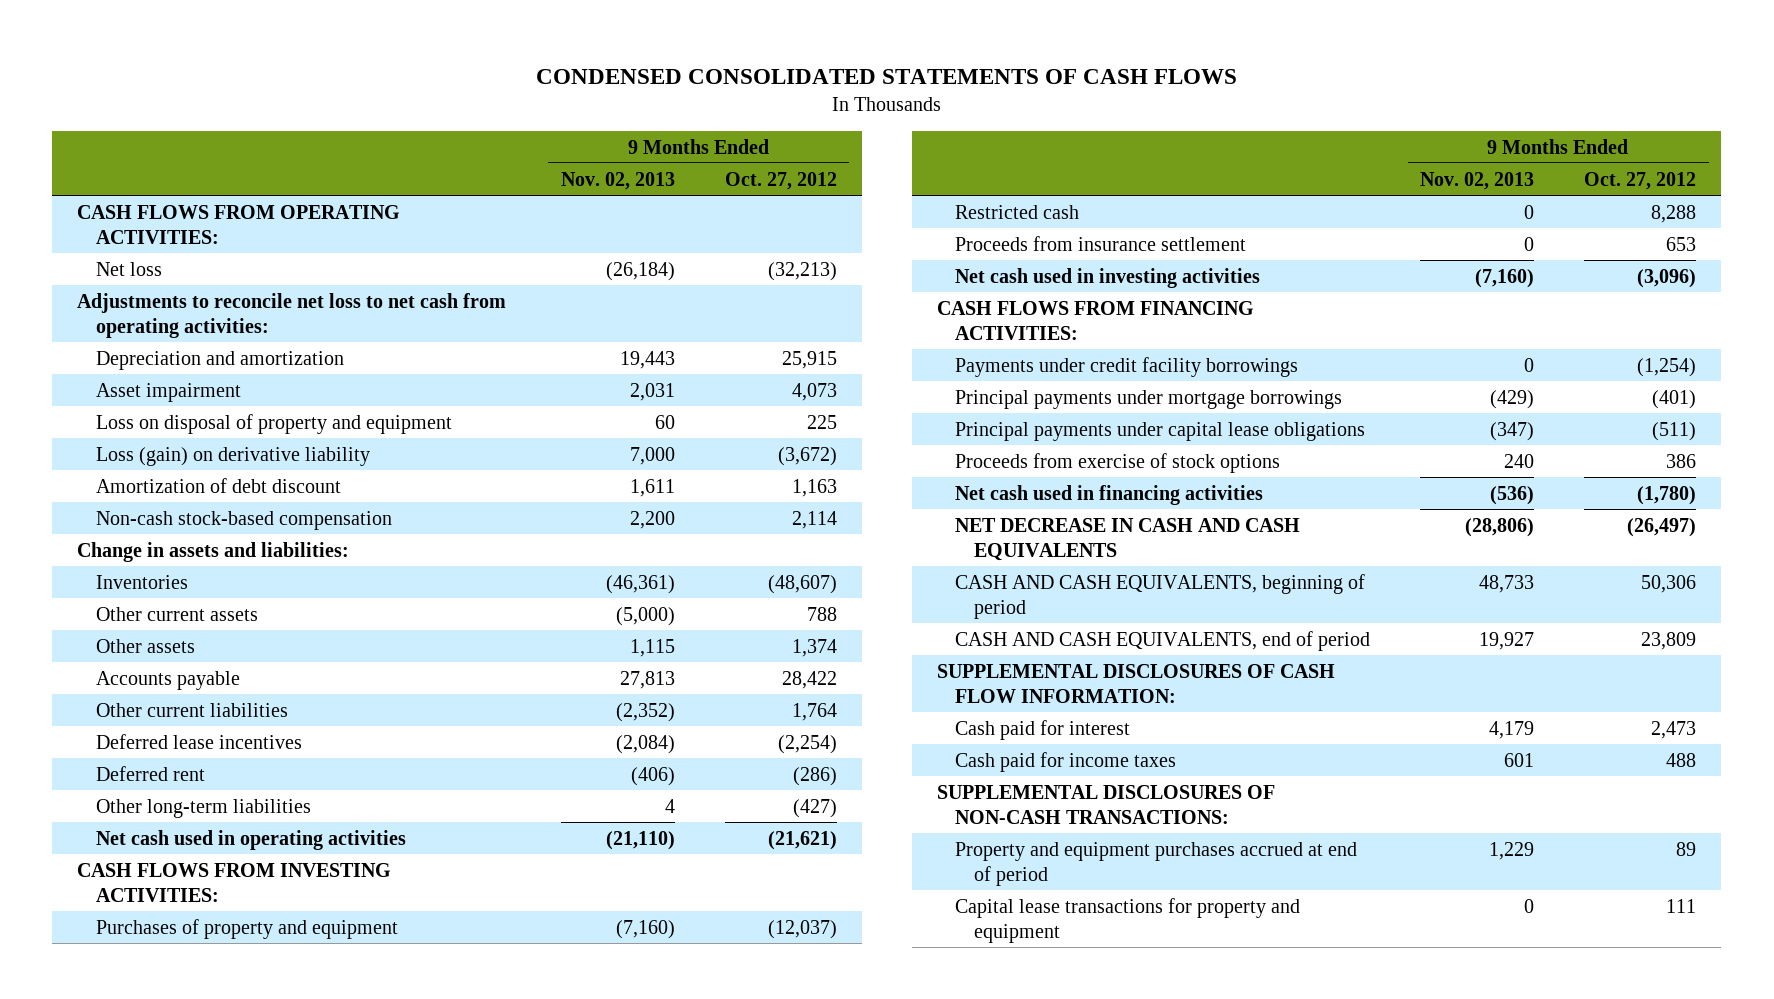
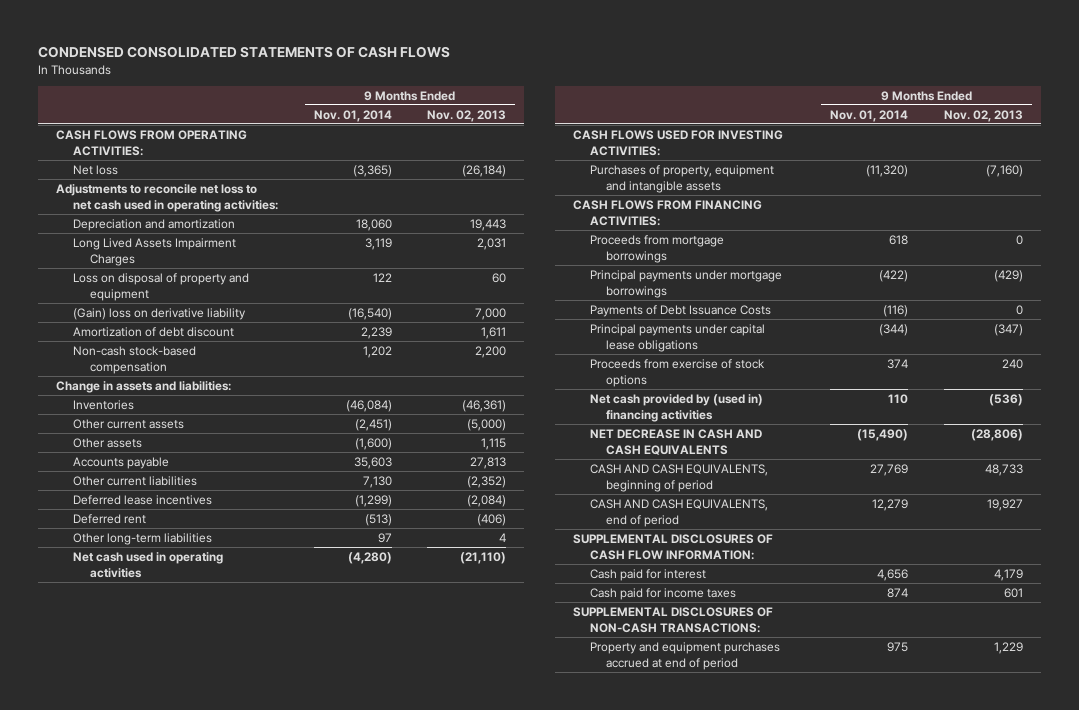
[724,171,837,190] Oct. 27, 2012 -> none
none -> [313,109,392,122] Nov. 01, 2014
[77,292,507,338] Adjustments to reconcile net loss to net cash from operating activities: -> [55,183,278,212] Adjustments to reconcile net loss to net cash used in operating activities:
[95,382,241,402] Asset impairment -> [72,237,236,266] Long Lived Assets Impairment Charges
[95,446,370,466] Loss (gain) on derivative liability -> [72,307,246,320] (Gain) loss on derivative liability
[955,204,1080,219] Restricted cash -> none
[955,235,1247,251] Proceeds from insurance settlement -> none
[955,267,1261,288] Net cash used in investing activities -> none
[77,862,392,902] CASH FLOWS FROM INVESTING ACTIVITIES: -> [572,129,783,156] CASH FLOWS USED FOR INVESTING ACTIVITIES:
[95,918,398,939] Purchases of property and equipment -> [589,164,774,193] Purchases of property, equipment and intangible assets
[955,356,1299,377] Payments under credit facility borrowings -> none
none -> [589,234,724,263] Proceeds from mortgage borrowings
none -> [589,304,771,317] Payments of Debt Issuance Costs
[955,484,1264,505] Net cash used in financing activities -> [589,393,763,422] Net cash provided by (used in) financing activities
[955,897,1301,943] Capital lease transactions for property and equipment -> none

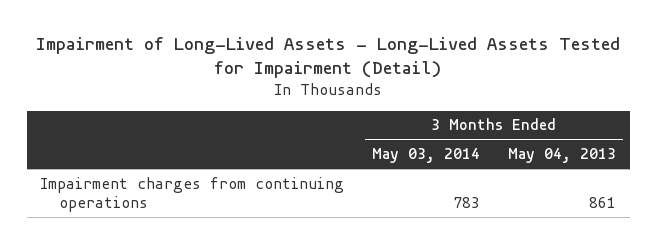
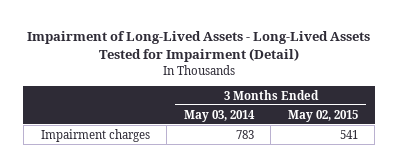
[507,148,616,164] May 04, 2013 -> none
none -> [287,109,358,122] May 02, 2015
[40,176,345,212] Impairment charges from continuing operations -> [40,128,150,142] Impairment charges

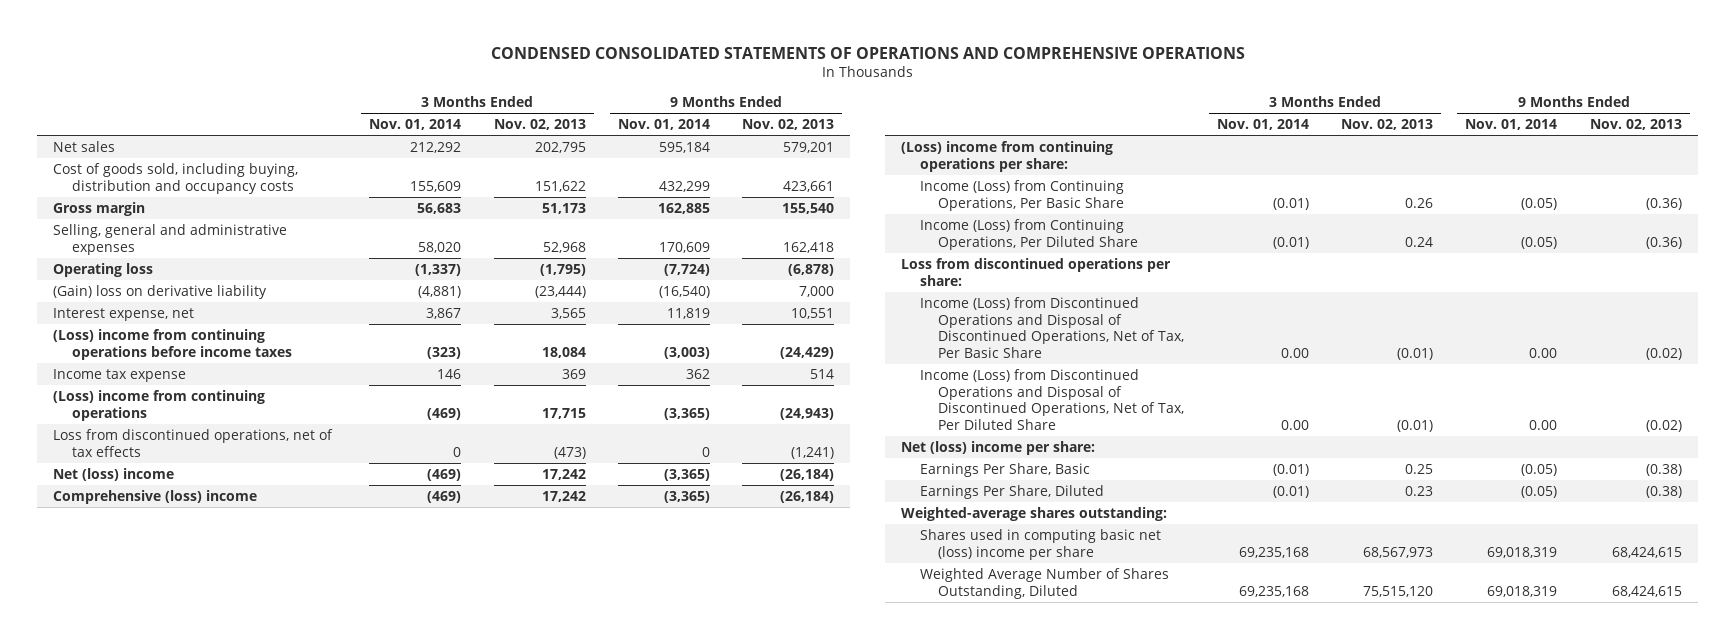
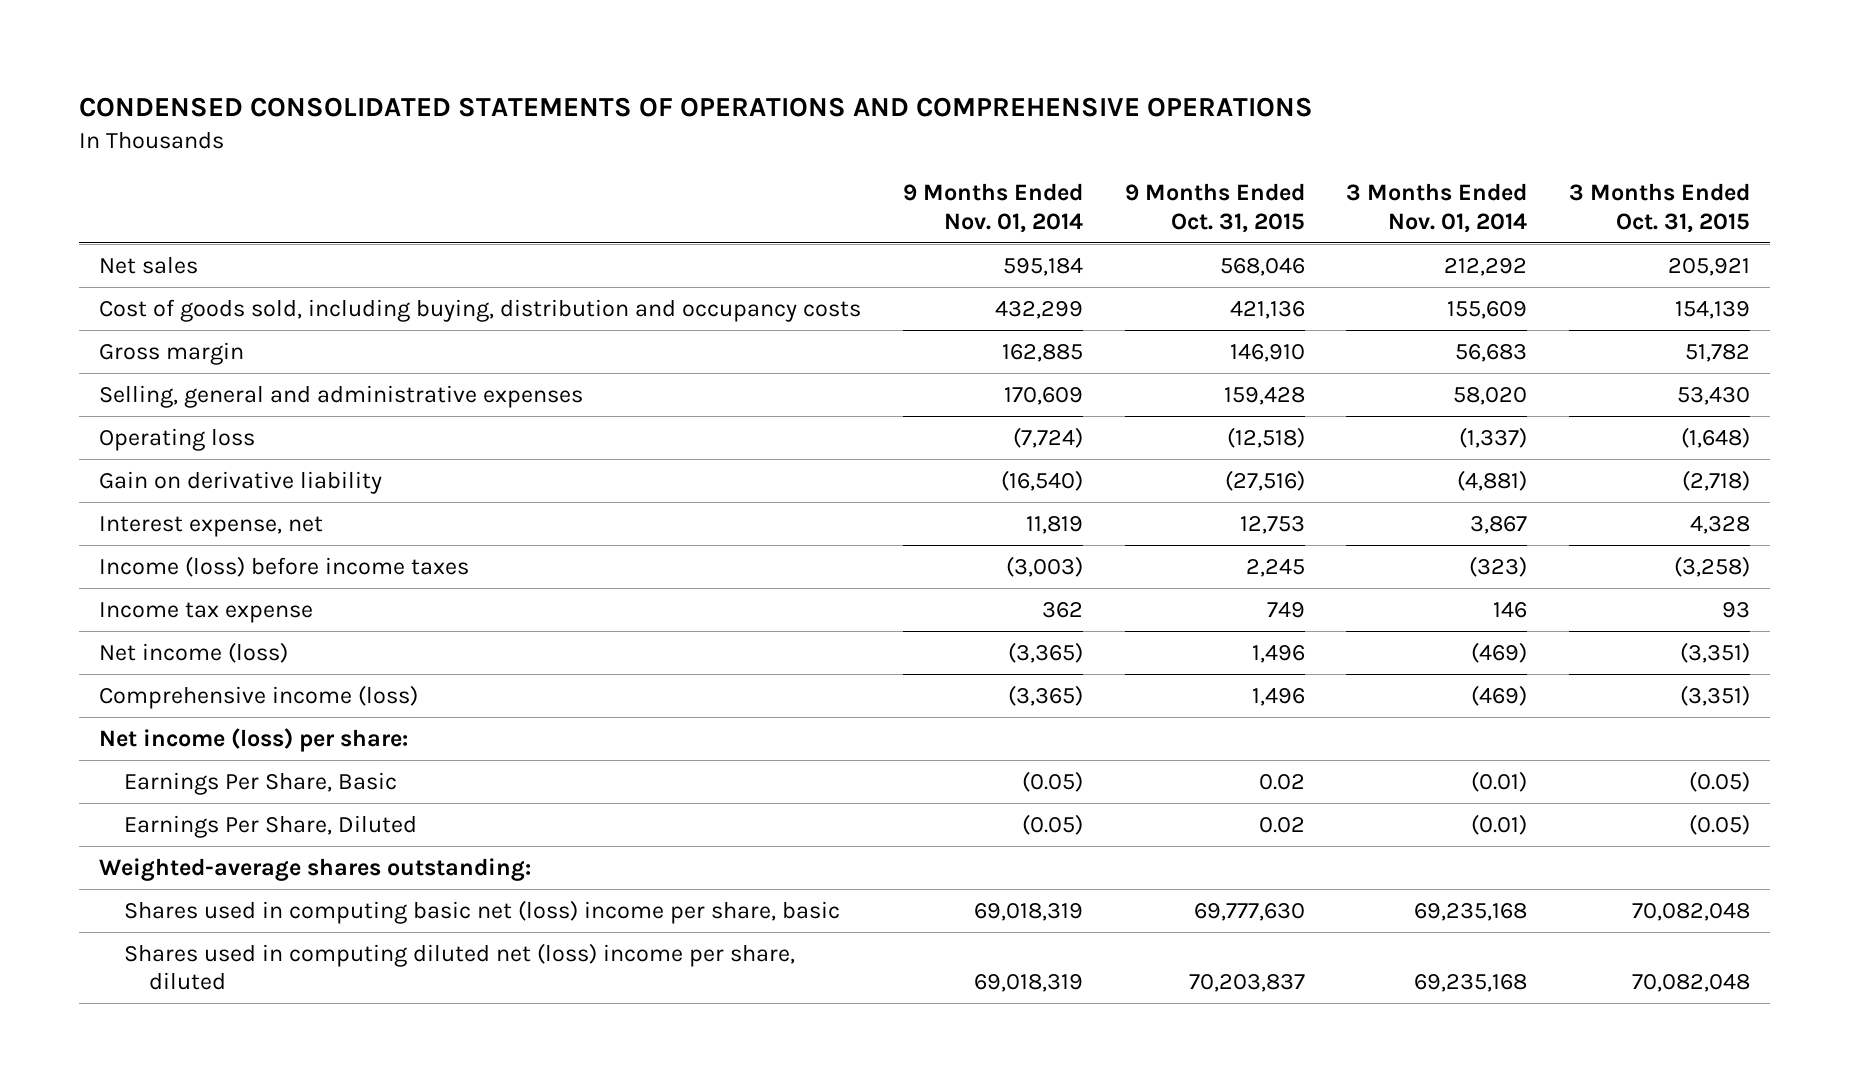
[493,119,586,131] Nov. 02, 2013 -> none
[742,119,835,131] Nov. 02, 2013 -> none
none -> [1124,183,1305,233] 9 Months Ended Oct. 31, 2015
none -> [1568,183,1750,233] 3 Months Ended Oct. 31, 2015
[53,284,268,299] (Gain) loss on derivative liability -> [99,470,383,494] Gain on derivative liability
[53,328,293,360] (Loss) income from continuing operations before income taxes -> [99,555,470,577] Income (loss) before income taxes
[53,389,266,421] (Loss) income from continuing operations -> none
[53,428,334,457] Loss from discontinued operations, net of tax effects -> none
[901,140,1114,172] (Loss) income from continuing operations per share: -> none
[919,179,1125,211] Income (Loss) from Continuing Operations, Per Basic Share -> none
[919,218,1139,250] Income (Loss) from Continuing Operations, Per Diluted Share -> none
[901,257,1172,286] Loss from discontinued operations per share: -> none
[919,296,1185,358] Income (Loss) from Discontinued Operations and Disposal of Discontinued Operations, Net of Tax, Per Basic Share -> none
[919,368,1185,430] Income (Loss) from Discontinued Operations and Disposal of Discontinued Operations, Net of Tax, Per Diluted Share -> none
[53,467,175,481] Net (loss) income -> [99,641,289,663] Net income (loss)
[53,489,258,504] Comprehensive (loss) income -> [99,684,419,709] Comprehensive income (loss)
[901,440,1096,455] Net (loss) income per share: -> [99,727,409,752] Net income (loss) per share:
[919,528,1161,560] Shares used in computing basic net (loss) income per share -> [124,899,841,924] Shares used in computing basic net (loss) income per share, basic
[919,567,1169,599] Weighted Average Number of Shares Outstanding, Diluted -> [124,942,796,991] Shares used in computing diluted net (loss) income per share, diluted

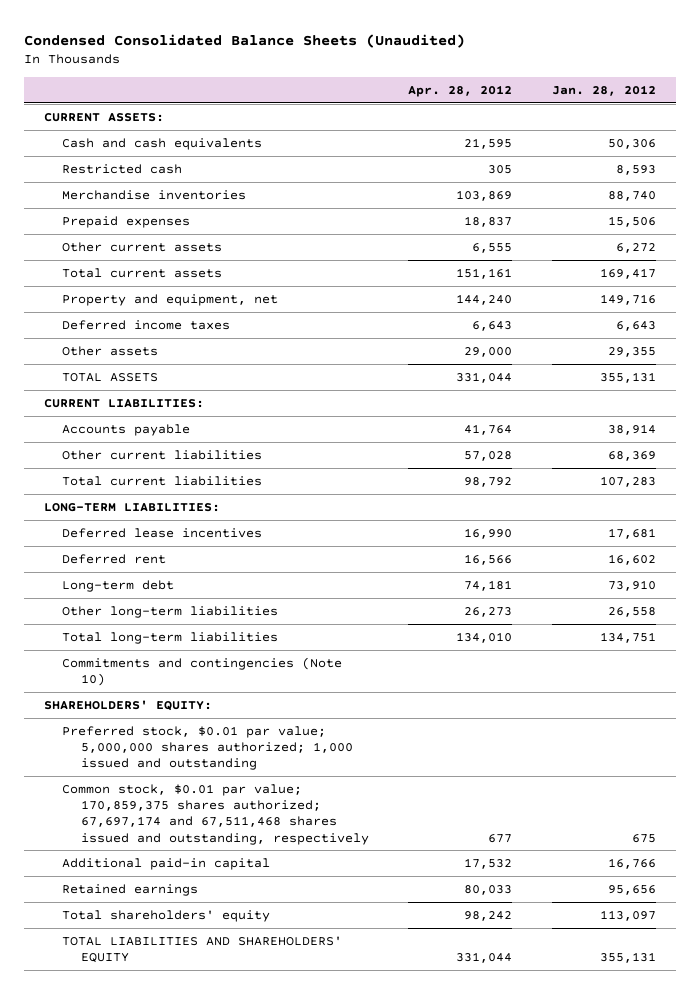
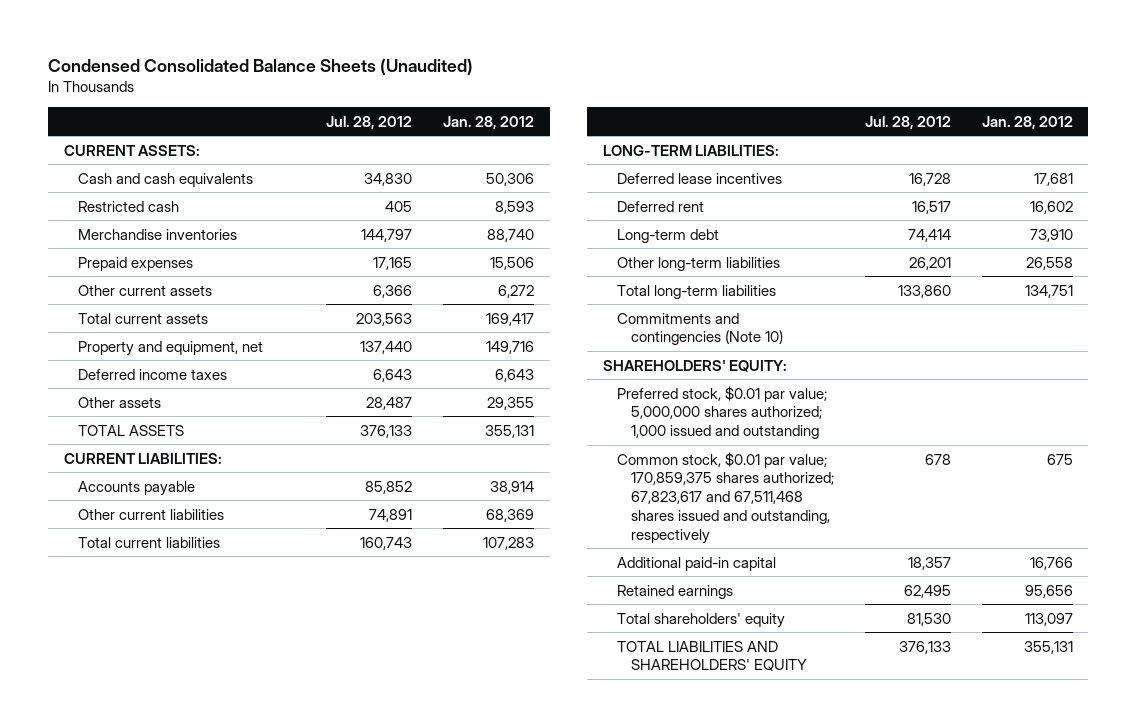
[408,84,513,97] Apr. 28, 2012 -> none
none -> [326,115,413,129] Jul. 28, 2012
[62,783,369,845] Common stock, $0.01 par value; 170,859,375 shares authorized; 67,697,174 and 67,511,468 shares issued and outstanding, respectively -> [617,451,835,544] Common stock, $0.01 par value; 170,859,375 shares authorized; 67,823,617 and 67,511,468 shares issued and outstanding, respectively

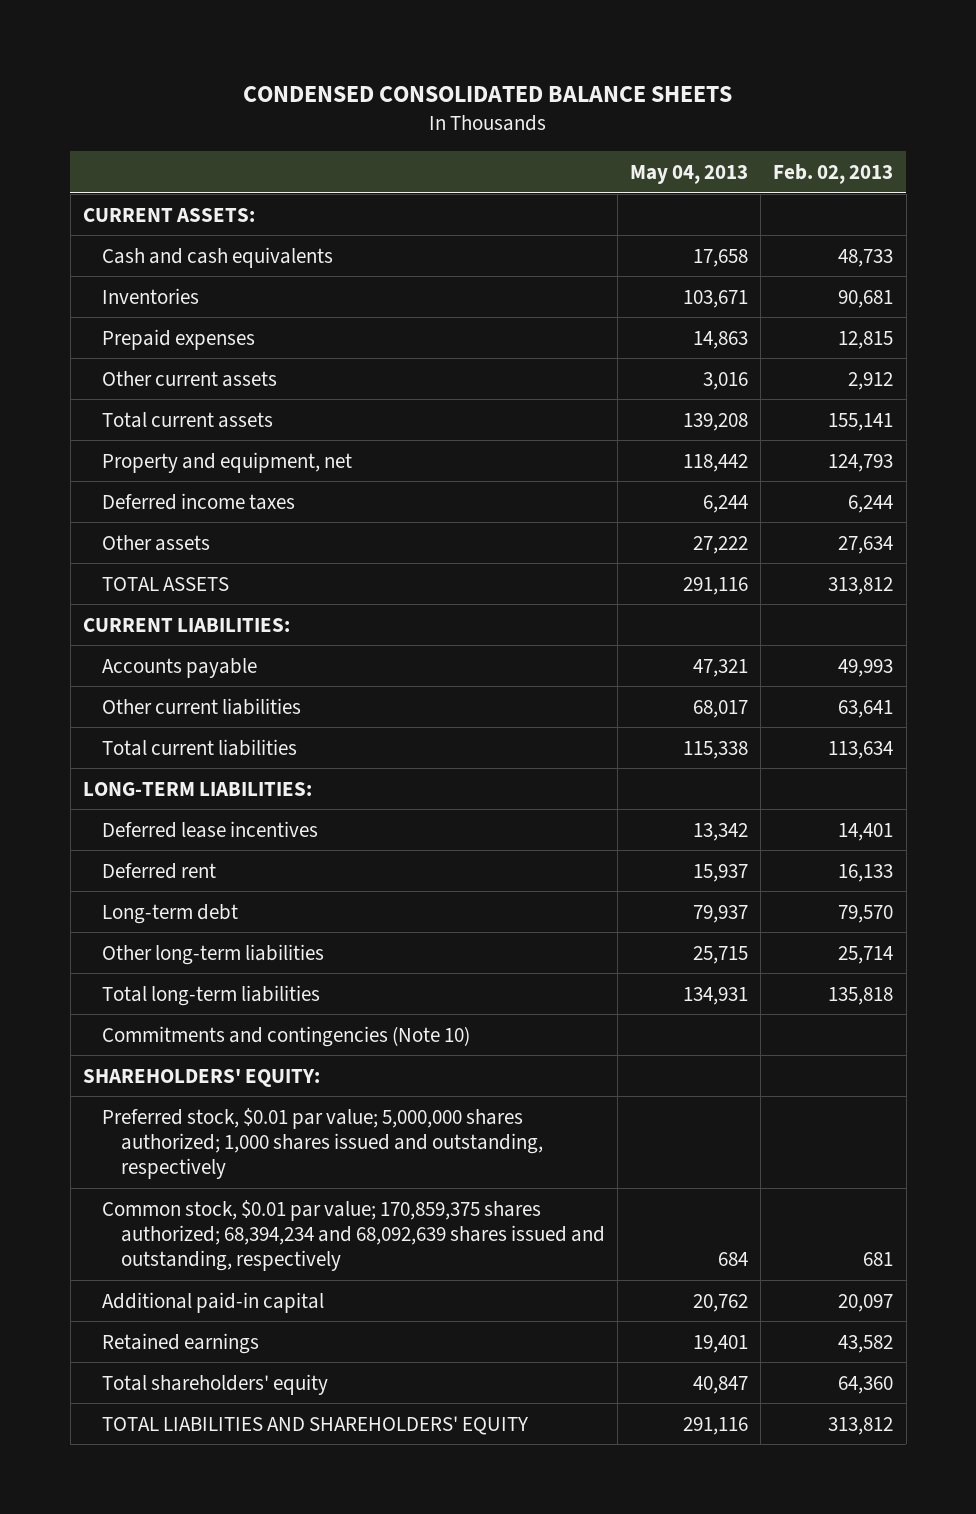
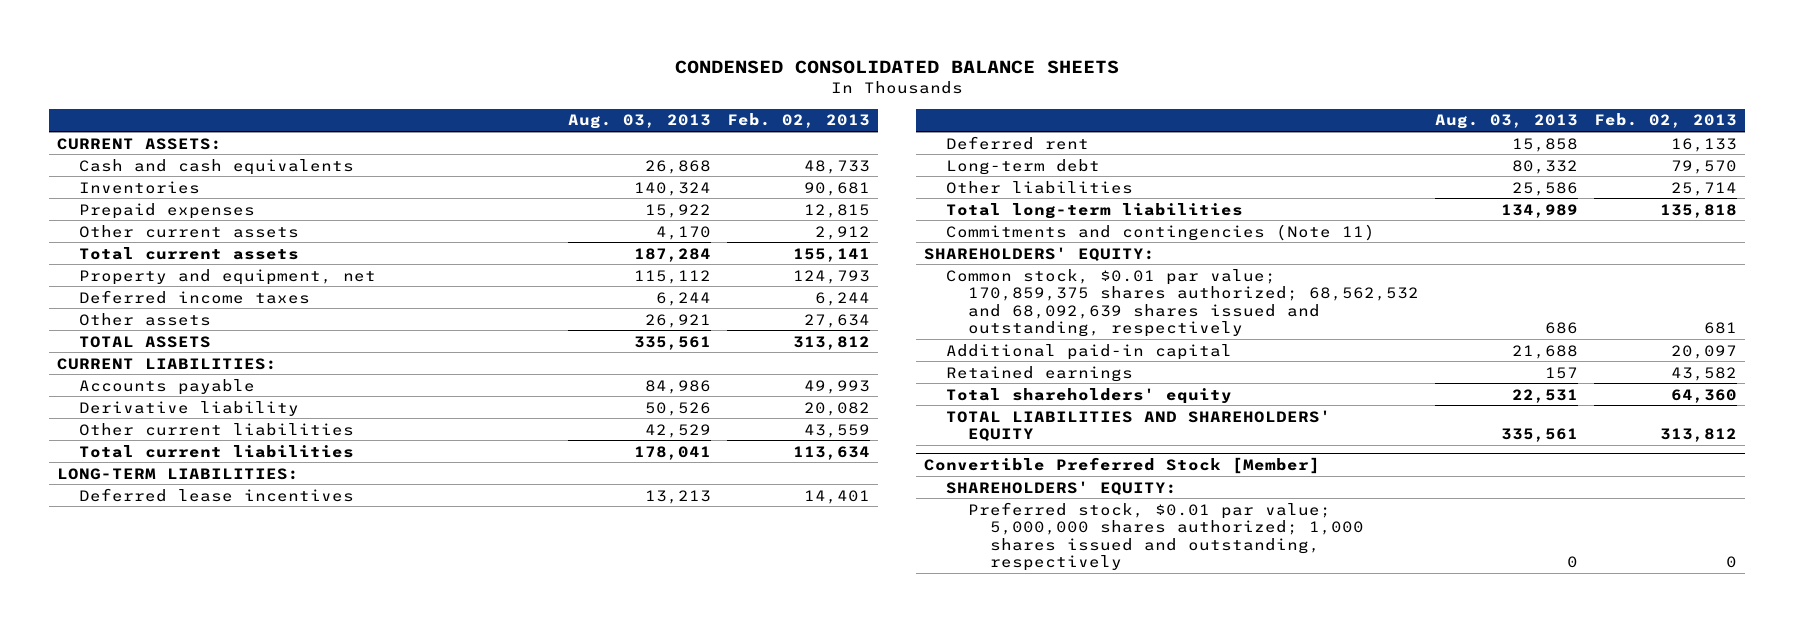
[630,164,749,184] May 04, 2013 -> none
none -> [568,114,712,130] Aug. 03, 2013
none -> [79,400,300,416] Derivative liability
[838,699,894,718] 63,641 -> [804,423,871,438] 43,559
[101,943,324,965] Other long-term liabilities -> [946,180,1134,194] Other liabilities
[101,1025,470,1047] Commitments and contingencies (Note 10) -> [946,223,1376,241] Commitments and contingencies (Note 11)
[101,1107,543,1180] Preferred stock, $0.01 par value; 5,000,000 shares authorized; 1,000 shares issued and outstanding, respectively -> none
[101,1199,605,1272] Common stock, $0.01 par value; 170,859,375 shares authorized; 68,394,234 and 68,092,639 shares issued and outstanding, respectively -> [946,268,1420,338] Common stock, $0.01 par value; 170,859,375 shares authorized; 68,562,532 and 68,092,639 shares issued and outstanding, respectively
none -> [924,457,1321,475] Convertible Preferred Stock [Member]
none -> [946,480,1178,496] SHAREHOLDERS' EQUITY:
none -> [968,501,1365,572] Preferred stock, $0.01 par value; 5,000,000 shares authorized; 1,000 shares issued and outstanding, respectively

